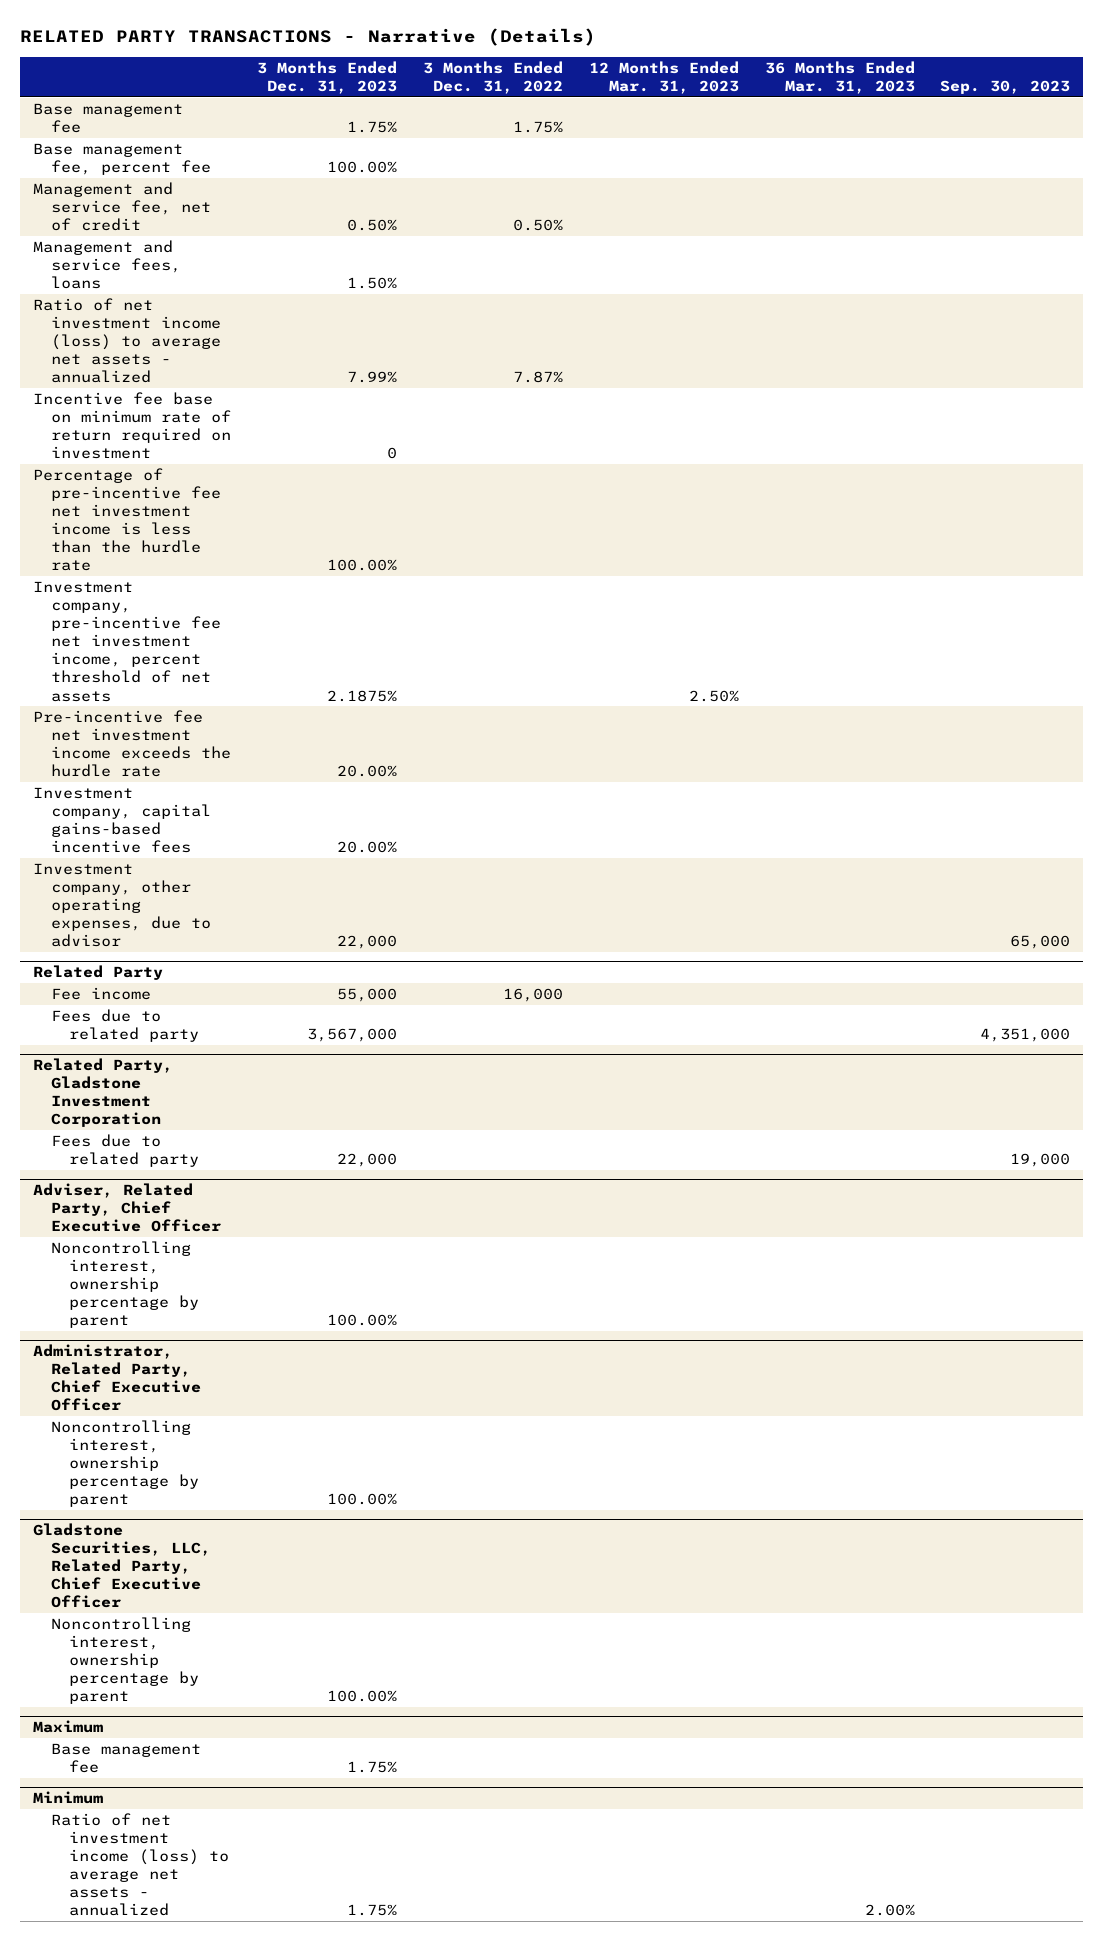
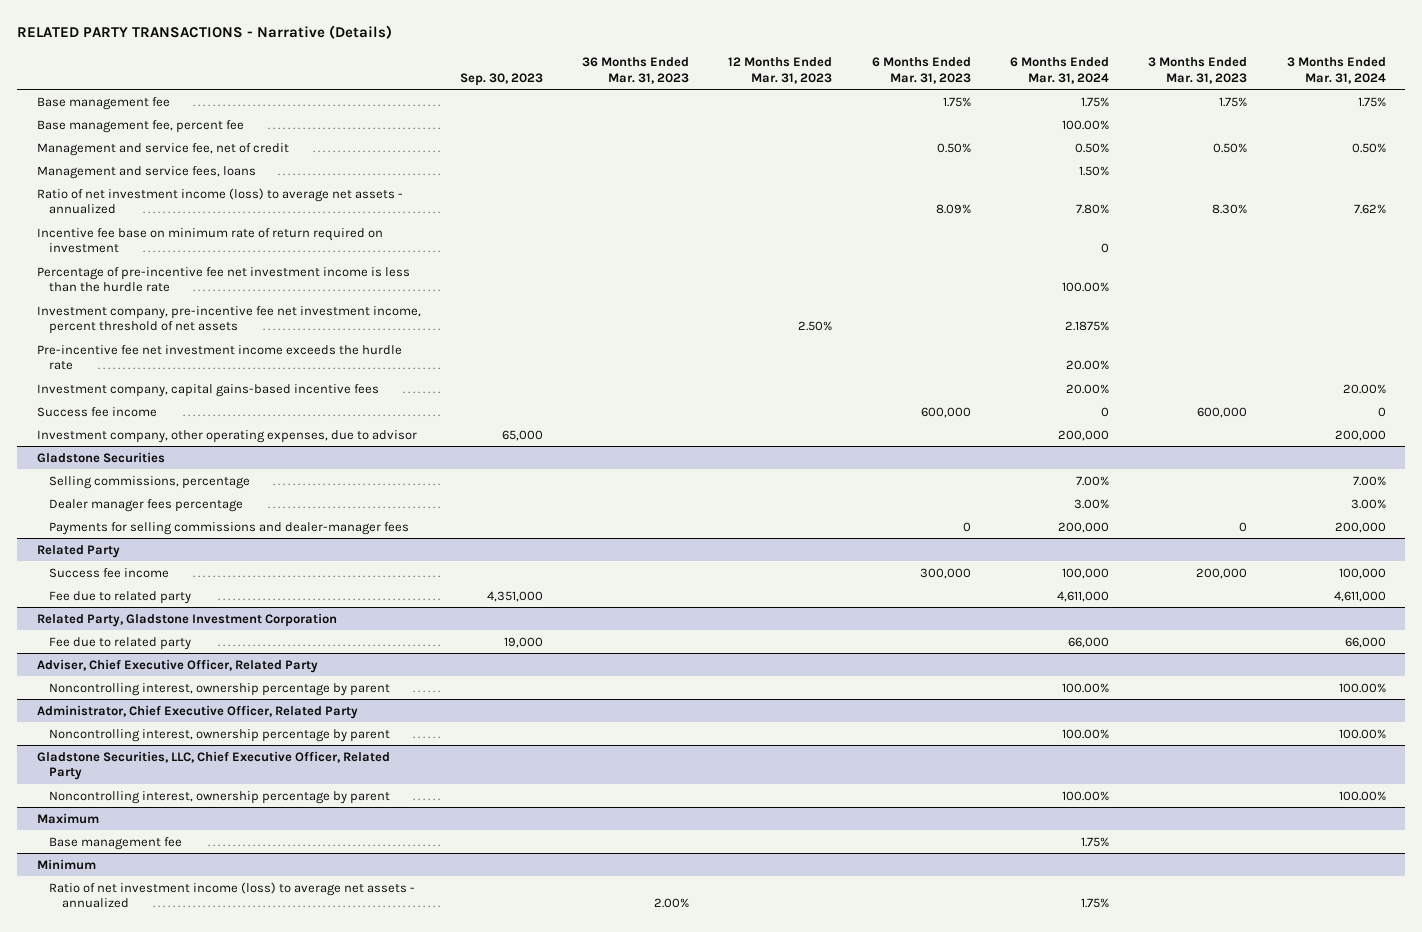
[256,60,397,94] 3 Months Ended Dec. 31, 2023 -> none
[422,60,563,94] 3 Months Ended Dec. 31, 2022 -> none
none -> [871,57,971,84] 6 Months Ended Mar. 31, 2023
none -> [1009,57,1109,84] 6 Months Ended Mar. 31, 2024
none -> [1148,57,1248,84] 3 Months Ended Mar. 31, 2023
none -> [1286,57,1386,84] 3 Months Ended Mar. 31, 2024
none -> [36,406,157,417] Success fee income
none -> [36,451,165,463] Gladstone Securities
none -> [49,475,251,489] Selling commissions, percentage
none -> [49,498,244,512] Dealer manager fees percentage
none -> [49,521,410,535] Payments for selling commissions and dealer-manager fees
[50,986,151,1000] Fee income -> [49,567,170,578] Success fee income
[50,1008,200,1043] Fees due to related party -> [49,590,192,604] Fee due to related party
[50,1133,200,1168] Fees due to related party -> [49,636,192,650] Fee due to related party
[32,1182,221,1233] Adviser, Related Party, Chief Executive Officer -> [36,658,318,673] Adviser, Chief Executive Officer, Related Party
[32,1343,201,1412] Administrator, Related Party, Chief Executive Officer -> [36,704,358,719] Administrator, Chief Executive Officer, Related Party
[32,1522,211,1609] Gladstone Securities, LLC, Related Party, Chief Executive Officer -> [36,750,390,781] Gladstone Securities, LLC, Chief Executive Officer, Related Party

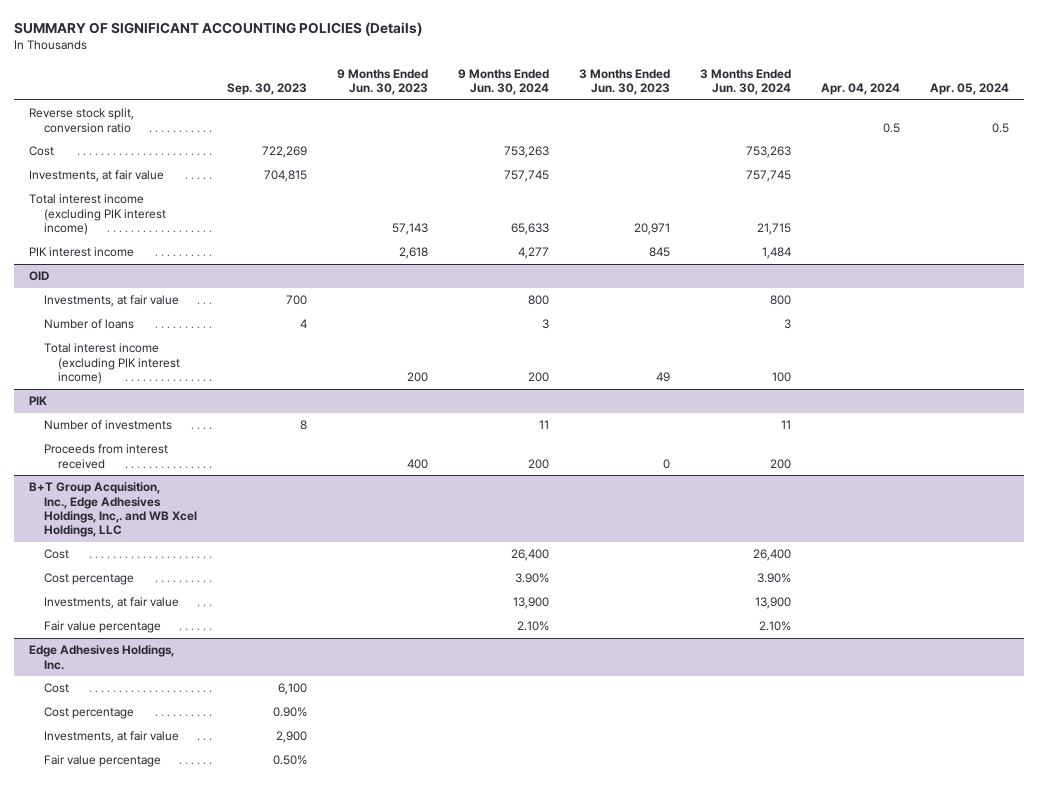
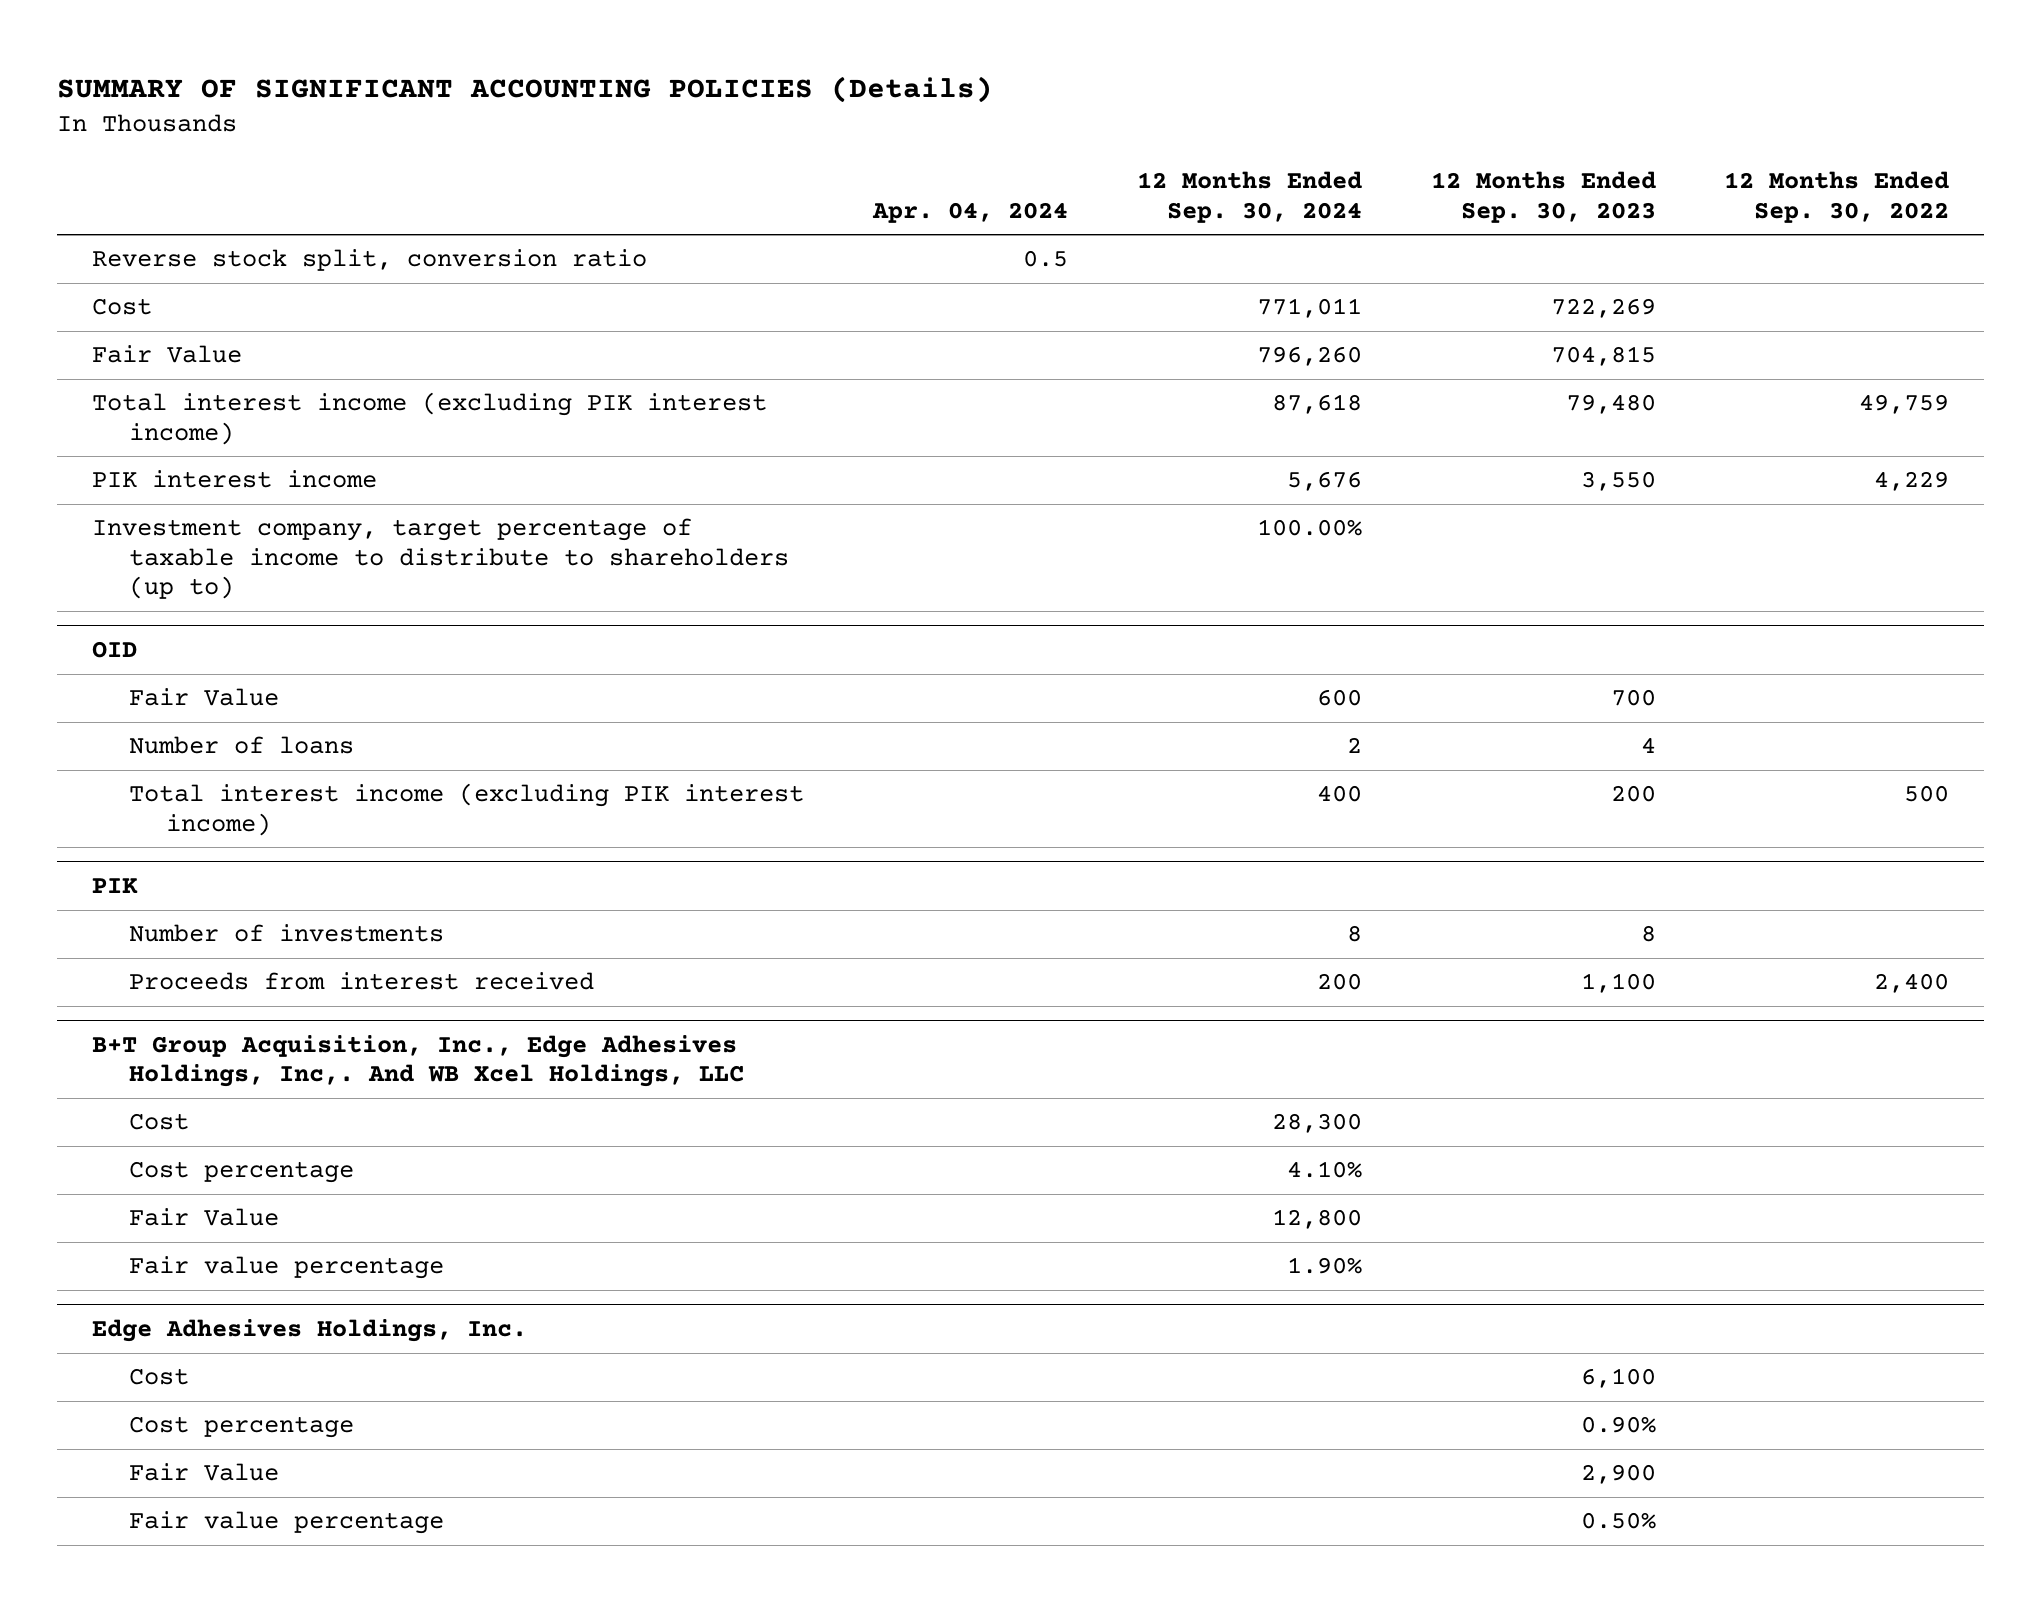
[226,83,307,96] Sep. 30, 2023 -> none
[336,68,428,96] 9 Months Ended Jun. 30, 2023 -> none
[457,68,549,96] 9 Months Ended Jun. 30, 2024 -> none
[579,68,671,96] 3 Months Ended Jun. 30, 2023 -> none
[700,68,792,96] 3 Months Ended Jun. 30, 2024 -> none
[930,83,1010,96] Apr. 05, 2024 -> none
none -> [1136,171,1362,223] 12 Months Ended Sep. 30, 2024
none -> [1430,171,1656,223] 12 Months Ended Sep. 30, 2023
none -> [1724,171,1950,223] 12 Months Ended Sep. 30, 2022
[29,170,165,183] Investments, at fair value -> [91,345,242,364] Fair Value
none -> [91,518,790,600] Investment company, target percentage of taxable income to distribute to shareholders (up to)
[43,295,179,308] Investments, at fair value -> [129,688,280,707] Fair Value
[29,482,197,538] B+T Group Acquisition, Inc., Edge Adhesives Holdings, Inc,. and WB Xcel Holdings, LLC -> [91,1035,745,1088] B+T Group Acquisition, Inc., Edge Adhesives Holdings, Inc,. And WB Xcel Holdings, LLC
[43,597,179,610] Investments, at fair value -> [129,1208,280,1227] Fair Value
[43,731,179,744] Investments, at fair value -> [129,1463,280,1482] Fair Value

